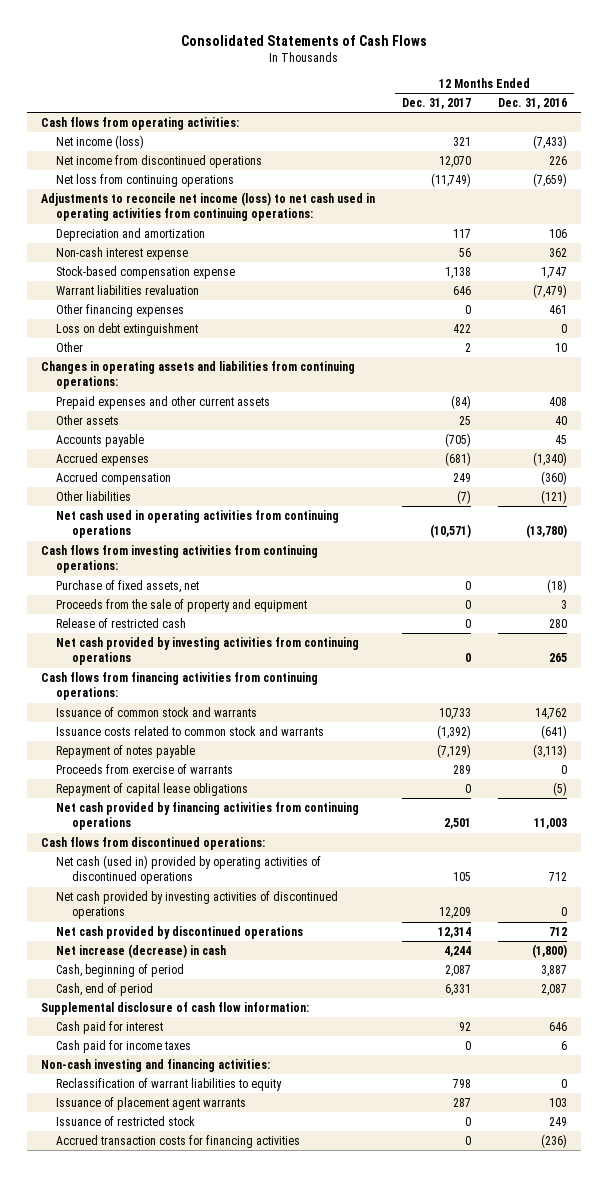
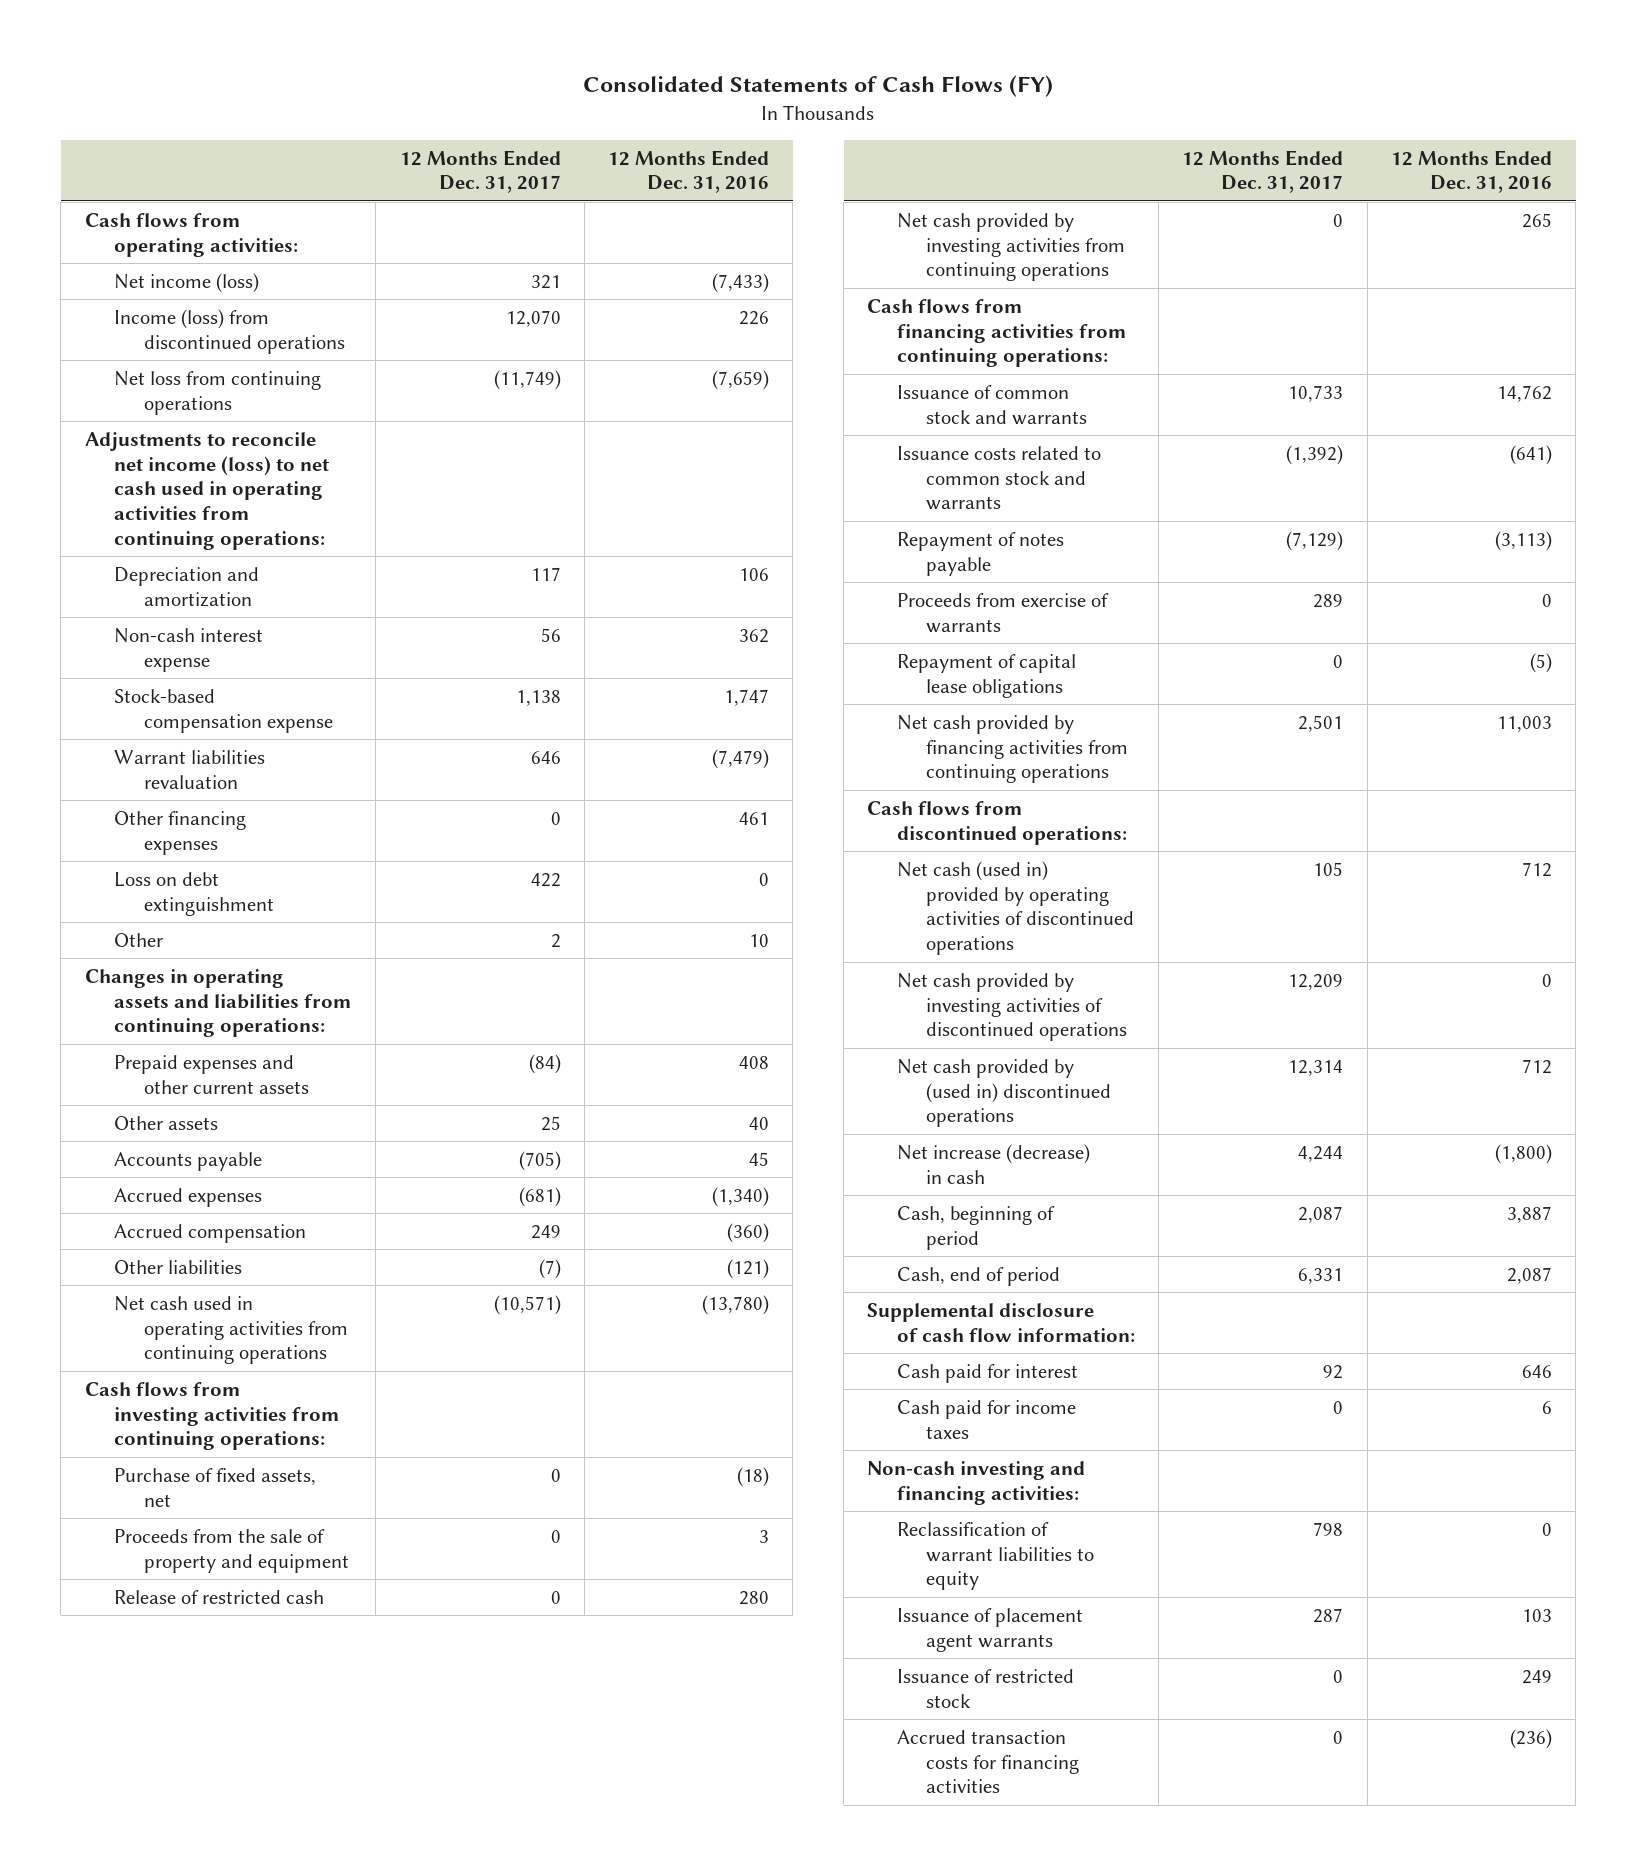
[181,34,428,46] Consolidated Statements of Cash Flows -> [583,75,1054,98] Consolidated Statements of Cash Flows (FY)
[56,154,263,168] Net income from discontinued operations -> [114,308,345,354] Income (loss) from discontinued operations
[56,925,304,939] Net cash provided by discontinued operations -> [896,1058,1112,1128] Net cash provided by (used in) discontinued operations

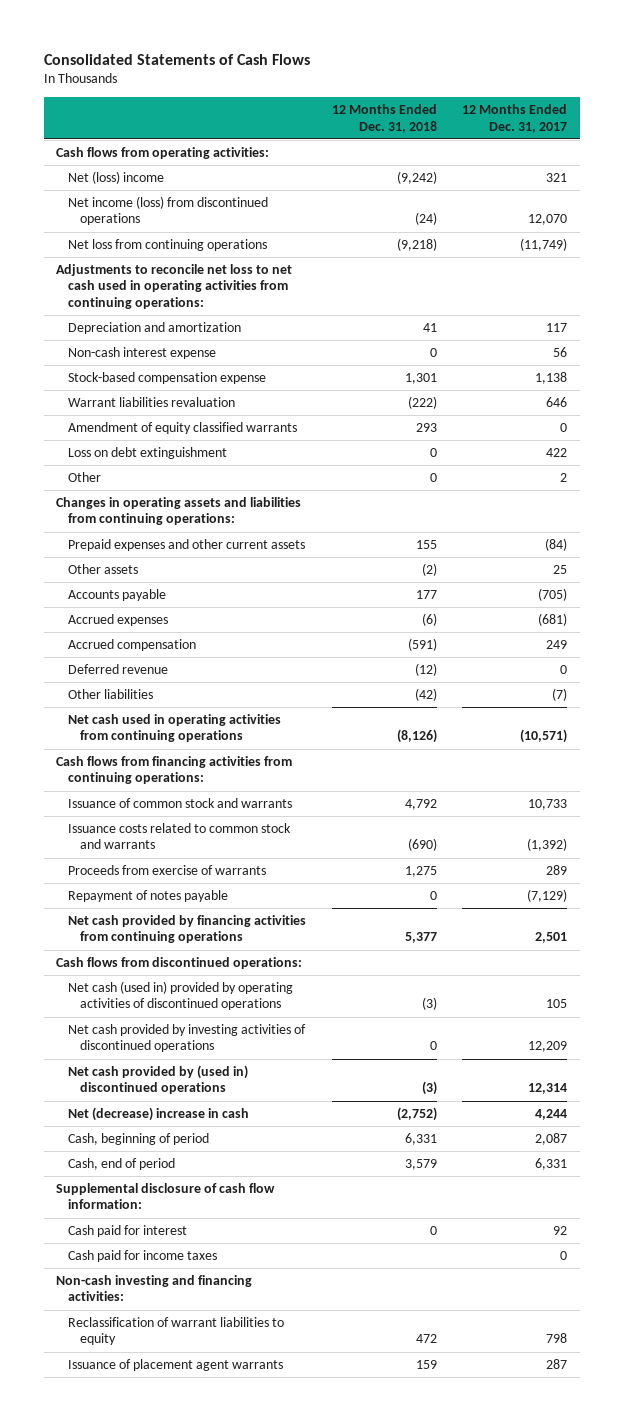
[583,75,1054,98] Consolidated Statements of Cash Flows (FY) -> [43,53,310,65] Consolidated Statements of Cash Flows
[608,149,770,194] 12 Months Ended Dec. 31, 2016 -> none
none -> [331,103,437,133] 12 Months Ended Dec. 31, 2018
[114,272,260,293] Net income (loss) -> [68,170,165,184] Net (loss) income
[114,308,345,354] Income (loss) from discontinued operations -> [68,195,269,226] Net income (loss) from discontinued operations
[84,431,330,550] Adjustments to reconcile net income (loss) to net cash used in operating activities from continuing operations: -> [56,263,293,310] Adjustments to reconcile net loss to net cash used in operating activities from continuing operations:
[114,810,247,855] Other financing expenses -> [68,421,298,434] Amendment of equity classified warrants
none -> [68,663,169,674] Deferred revenue
[84,1381,340,1451] Cash flows from investing activities from continuing operations: -> none
[114,1467,317,1507] Purchase of fixed assets, net -> none
[114,1528,349,1573] Proceeds from the sale of property and equipment -> none
[114,1589,325,1604] Release of restricted cash -> none
[896,212,1126,282] Net cash provided by investing activities from continuing operations -> none
[896,653,1076,698] Repayment of capital lease obligations -> none
[896,531,1064,576] Repayment of notes payable -> [68,889,229,902] Repayment of notes payable
[896,1143,1090,1184] Net increase (decrease) in cash -> [68,1106,250,1121] Net (decrease) increase in cash
[896,1668,1074,1708] Issuance of restricted stock -> none
[896,1729,1080,1794] Accrued transaction costs for financing activities -> none

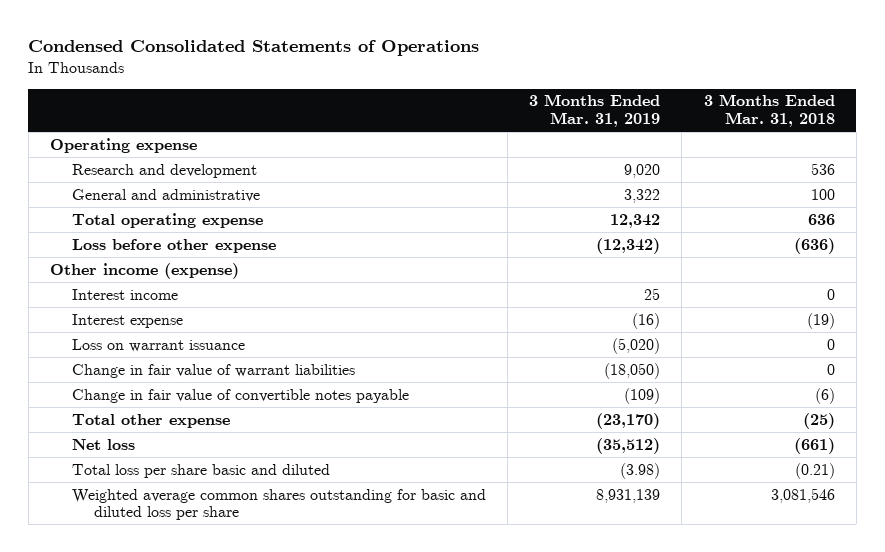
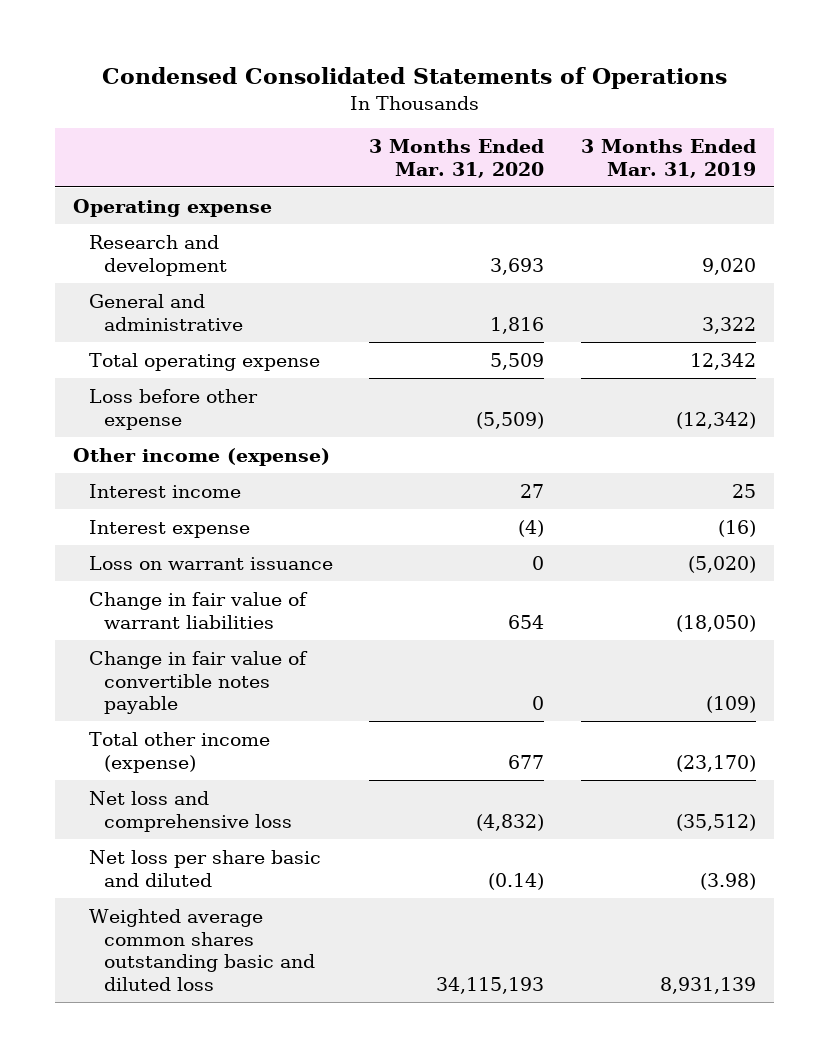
[703,94,835,128] 3 Months Ended Mar. 31, 2018 -> none
none -> [369,139,545,178] 3 Months Ended Mar. 31, 2020
[71,413,230,428] Total other expense -> [88,731,270,773] Total other income (expense)
[71,438,135,450] Net loss -> [88,790,292,832] Net loss and comprehensive loss
[71,463,330,478] Total loss per share basic and diluted -> [88,849,321,887] Net loss per share basic and diluted
[71,488,486,521] Weighted average common shares outstanding for basic and diluted loss per share -> [88,908,315,992] Weighted average common shares outstanding basic and diluted loss

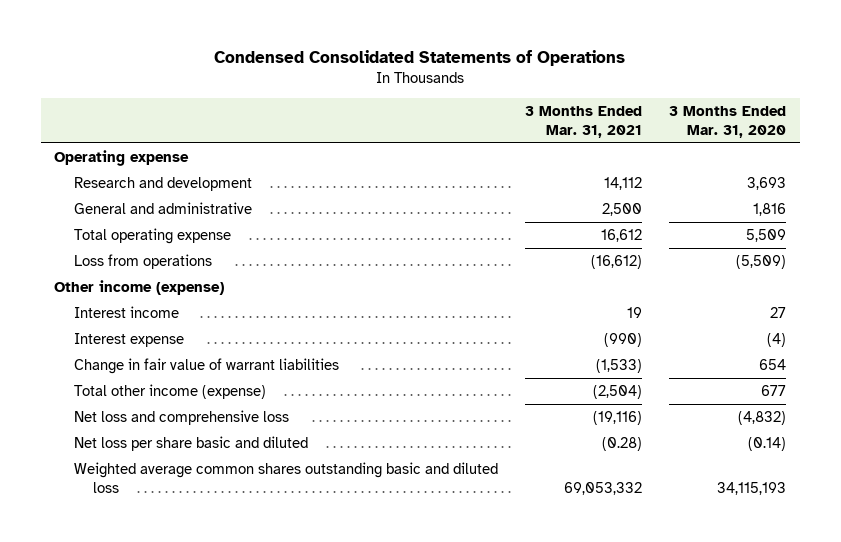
[580,139,756,178] 3 Months Ended Mar. 31, 2019 -> none
none -> [524,105,642,138] 3 Months Ended Mar. 31, 2021
[88,388,258,430] Loss before other expense -> [73,254,212,270] Loss from operations
[88,555,333,570] Loss on warrant issuance -> none
[88,650,308,715] Change in fair value of convertible notes payable -> none

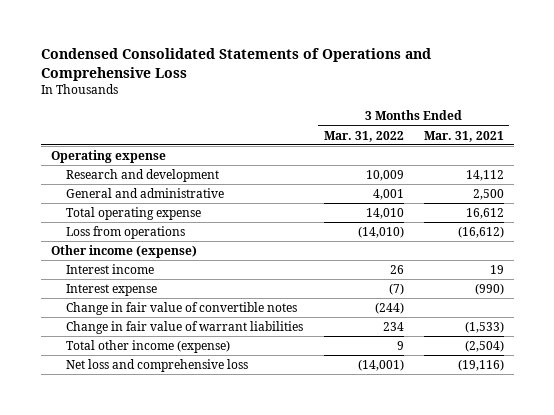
[214,50,626,67] Condensed Consolidated Statements of Operations -> [40,48,431,81] Condensed Consolidated Statements of Operations and Comprehensive Loss
[669,105,787,138] 3 Months Ended Mar. 31, 2020 -> none
none -> [323,130,404,142] Mar. 31, 2022
none -> [66,302,298,316] Change in fair value of convertible notes
[73,436,308,452] Net loss per share basic and diluted -> none
[73,462,498,493] Weighted average common shares outstanding basic and diluted loss -> none

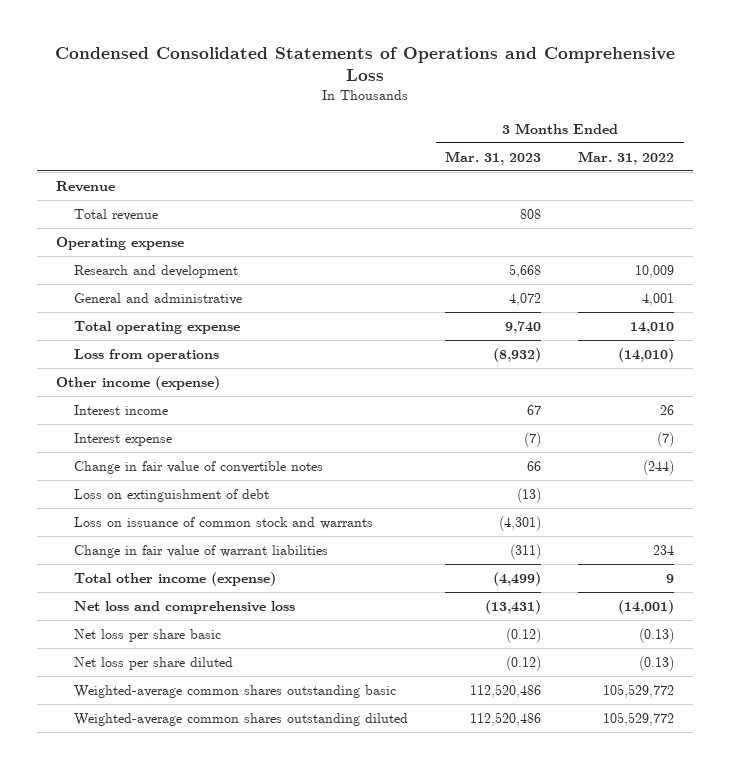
[423,130,504,142] Mar. 31, 2021 -> none
none -> [445,150,542,165] Mar. 31, 2023
none -> [55,180,115,192] Revenue
none -> [74,208,159,221] Total revenue
none -> [74,488,270,502] Loss on extinguishment of debt
none -> [74,516,374,529] Loss on issuance of common stock and warrants
none -> [74,628,222,642] Net loss per share basic
none -> [74,656,234,670] Net loss per share diluted
none -> [74,684,397,698] Weighted-average common shares outstanding basic
none -> [74,712,409,726] Weighted-average common shares outstanding diluted

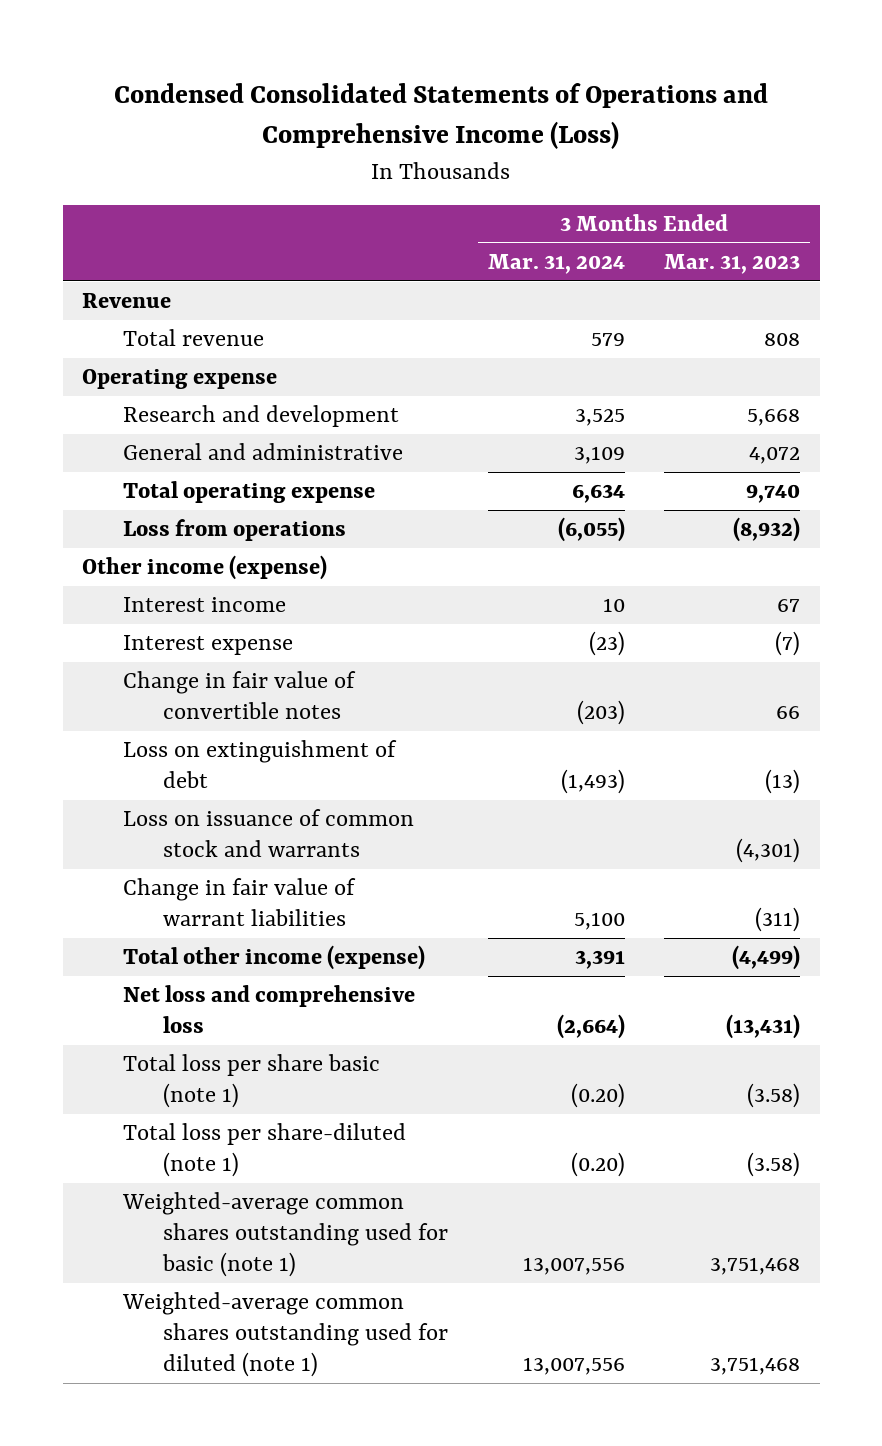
[55,47,676,82] Condensed Consolidated Statements of Operations and Comprehensive Loss -> [114,83,769,150] Condensed Consolidated Statements of Operations and Comprehensive Income (Loss)
[578,150,675,165] Mar. 31, 2022 -> none
none -> [487,254,625,275] Mar. 31, 2024
[74,628,222,642] Net loss per share basic -> [122,1054,380,1109] Total loss per share basic (note 1)
[506,627,542,643] (0.12) -> [746,1083,800,1109] (3.58)
[74,656,234,670] Net loss per share diluted -> [122,1123,406,1178] Total loss per share-diluted (note 1)
[506,655,542,671] (0.12) -> [746,1152,800,1178] (3.58)
[74,684,397,698] Weighted-average common shares outstanding basic -> [121,1192,449,1278] Weighted-average common shares outstanding used for basic (note 1)
[470,683,542,698] 112,520,486 -> [709,1257,800,1276] 3,751,468
[74,712,409,726] Weighted-average common shares outstanding diluted -> [121,1292,449,1378] Weighted-average common shares outstanding used for diluted (note 1)
[470,711,542,726] 112,520,486 -> [709,1357,800,1376] 3,751,468

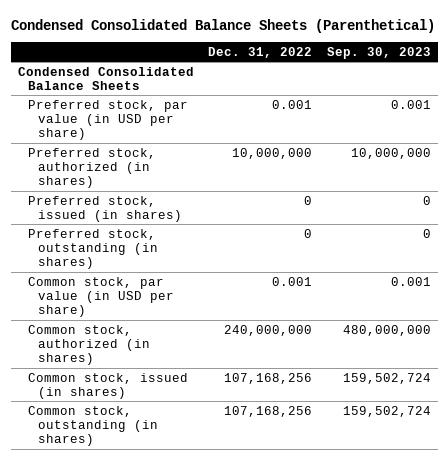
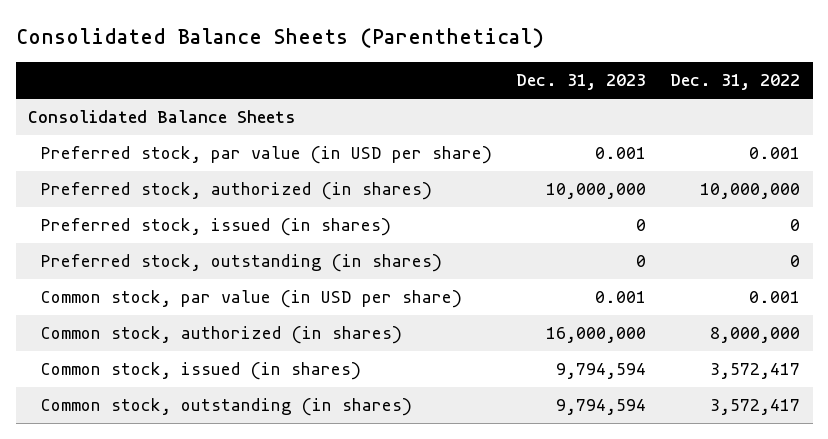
[10,18,435,33] Condensed Consolidated Balance Sheets (Parenthetical) -> [15,27,544,48] Consolidated Balance Sheets (Parenthetical)
[326,46,431,59] Sep. 30, 2023 -> none
none -> [515,74,646,91] Dec. 31, 2023
[17,66,194,90] Condensed Consolidated Balance Sheets -> [27,110,296,124] Consolidated Balance Sheets
[224,324,313,336] 240,000,000 -> [710,327,801,344] 8,000,000
[224,372,313,384] 107,168,256 -> [710,363,801,380] 3,572,417
[224,405,313,417] 107,168,256 -> [710,399,801,416] 3,572,417

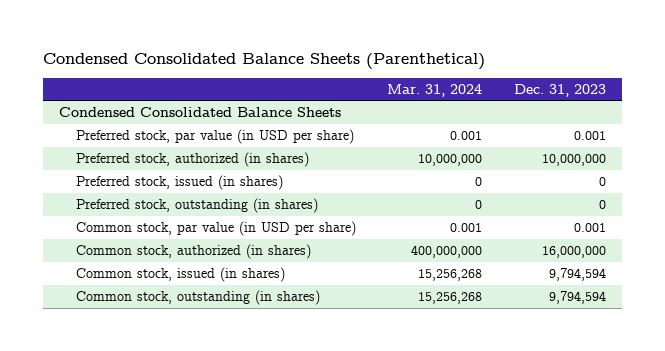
[15,27,544,48] Consolidated Balance Sheets (Parenthetical) -> [43,53,486,71] Condensed Consolidated Balance Sheets (Parenthetical)
[670,74,801,91] Dec. 31, 2022 -> none
none -> [387,83,483,97] Mar. 31, 2024
[27,110,296,124] Consolidated Balance Sheets -> [58,106,341,117] Condensed Consolidated Balance Sheets

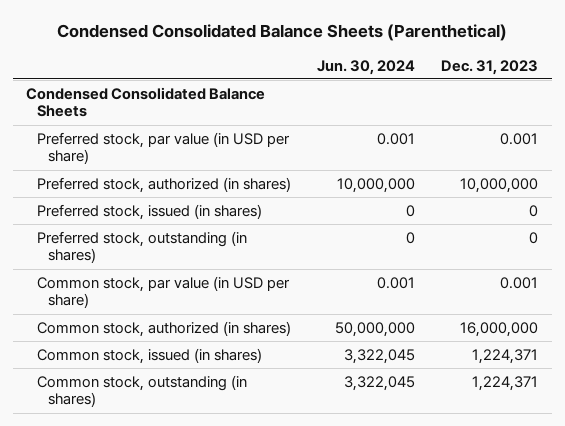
[387,83,483,97] Mar. 31, 2024 -> none
none -> [317,59,416,75] Jun. 30, 2024
[549,267,607,281] 9,794,594 -> [472,349,539,365] 1,224,371
[549,290,607,304] 9,794,594 -> [472,376,539,392] 1,224,371

